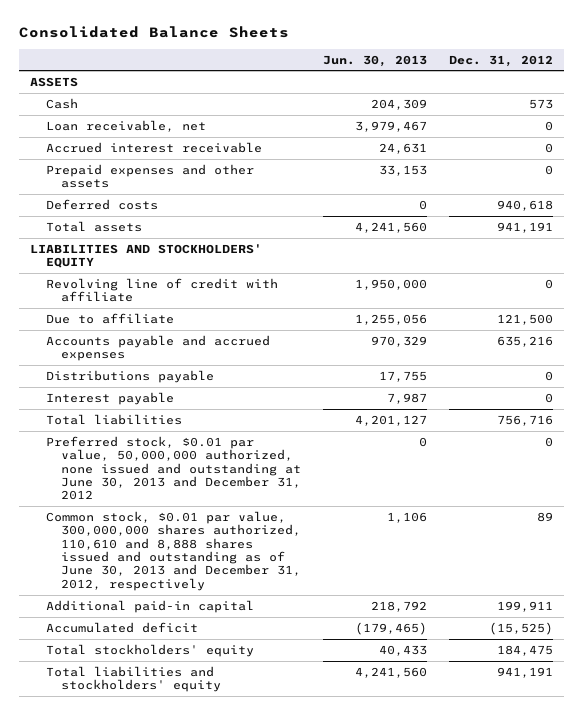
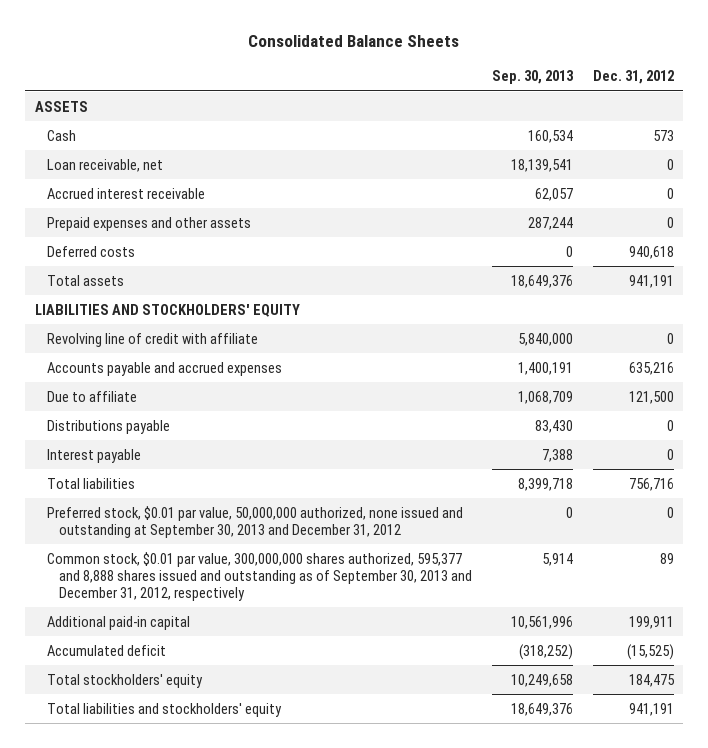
[323,54,428,67] Jun. 30, 2013 -> none
none -> [491,70,574,85] Sep. 30, 2013
[45,312,174,324] Due to affiliate -> [46,390,137,402] Due to affiliate
[45,435,302,501] Preferred stock, $0.01 par value, 50,000,000 authorized, none issued and outstanding at June 30, 2013 and December 31, 2012 -> [46,505,463,538] Preferred stock, $0.01 par value, 50,000,000 authorized, none issued and outstanding at September 30, 2013 and December 31, 2012
[45,510,302,591] Common stock, $0.01 par value, 300,000,000 shares authorized, 110,610 and 8,888 shares issued and outstanding as of June 30, 2013 and December 31, 2012, respectively -> [46,551,473,601] Common stock, $0.01 par value, 300,000,000 shares authorized, 595,377 and 8,888 shares issued and outstanding as of September 30, 2013 and December 31, 2012, respectively

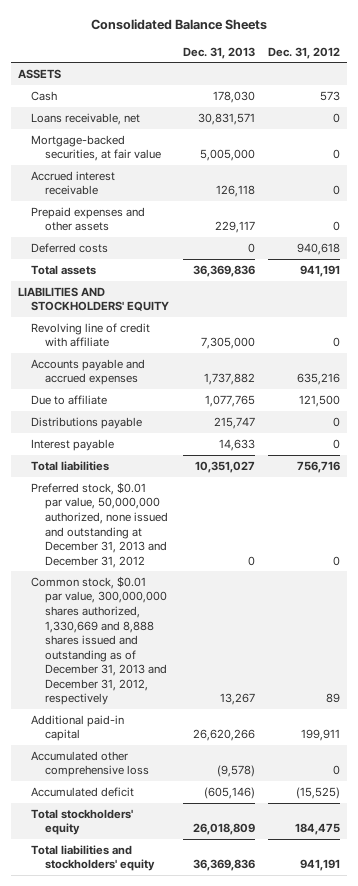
[491,70,574,85] Sep. 30, 2013 -> none
none -> [182,46,255,59] Dec. 31, 2013
[46,158,163,172] Loan receivable, net -> [31,112,141,125] Loans receivable, net
none -> [31,134,161,162] Mortgage-backed securities, at fair value
[46,505,463,538] Preferred stock, $0.01 par value, 50,000,000 authorized, none issued and outstanding at September 30, 2013 and December 31, 2012 -> [31,481,168,568] Preferred stock, $0.01 par value, 50,000,000 authorized, none issued and outstanding at December 31, 2013 and December 31, 2012
[46,551,473,601] Common stock, $0.01 par value, 300,000,000 shares authorized, 595,377 and 8,888 shares issued and outstanding as of September 30, 2013 and December 31, 2012, respectively -> [31,575,167,706] Common stock, $0.01 par value, 300,000,000 shares authorized, 1,330,669 and 8,888 shares issued and outstanding as of December 31, 2013 and December 31, 2012, respectively
none -> [31,750,149,778] Accumulated other comprehensive loss

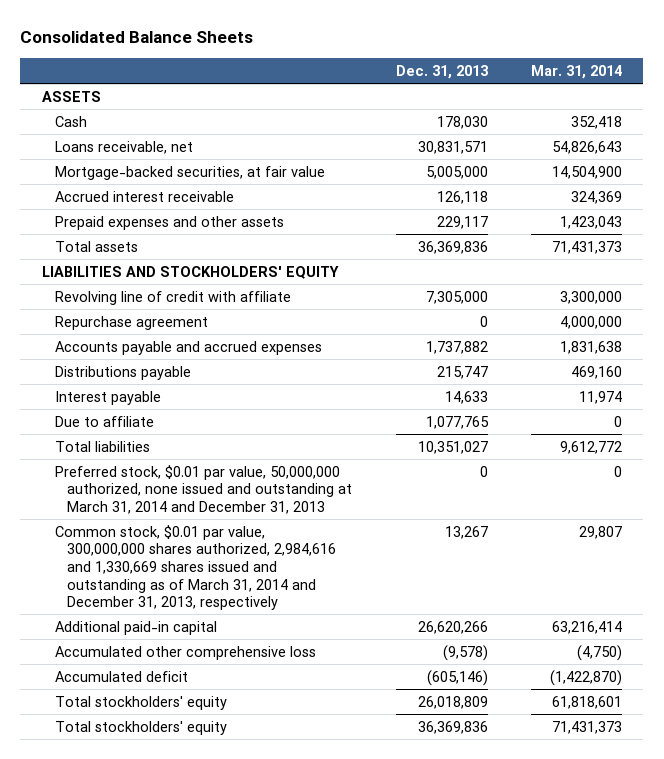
[268,46,341,59] Dec. 31, 2012 -> none
none -> [530,64,622,79] Mar. 31, 2014
[31,242,109,253] Deferred costs -> none
none -> [54,315,208,330] Repurchase agreement
[31,394,108,405] Due to affiliate -> [54,415,154,427] Due to affiliate
[31,481,168,568] Preferred stock, $0.01 par value, 50,000,000 authorized, none issued and outstanding at December 31, 2013 and December 31, 2012 -> [54,464,353,514] Preferred stock, $0.01 par value, 50,000,000 authorized, none issued and outstanding at March 31, 2014 and December 31, 2013
[31,575,167,706] Common stock, $0.01 par value, 300,000,000 shares authorized, 1,330,669 and 8,888 shares issued and outstanding as of December 31, 2013 and December 31, 2012, respectively -> [54,524,337,611] Common stock, $0.01 par value, 300,000,000 shares authorized, 2,984,616 and 1,330,669 shares issued and outstanding as of March 31, 2014 and December 31, 2013, respectively
[31,844,155,872] Total liabilities and stockholders' equity -> [54,720,227,735] Total stockholders' equity

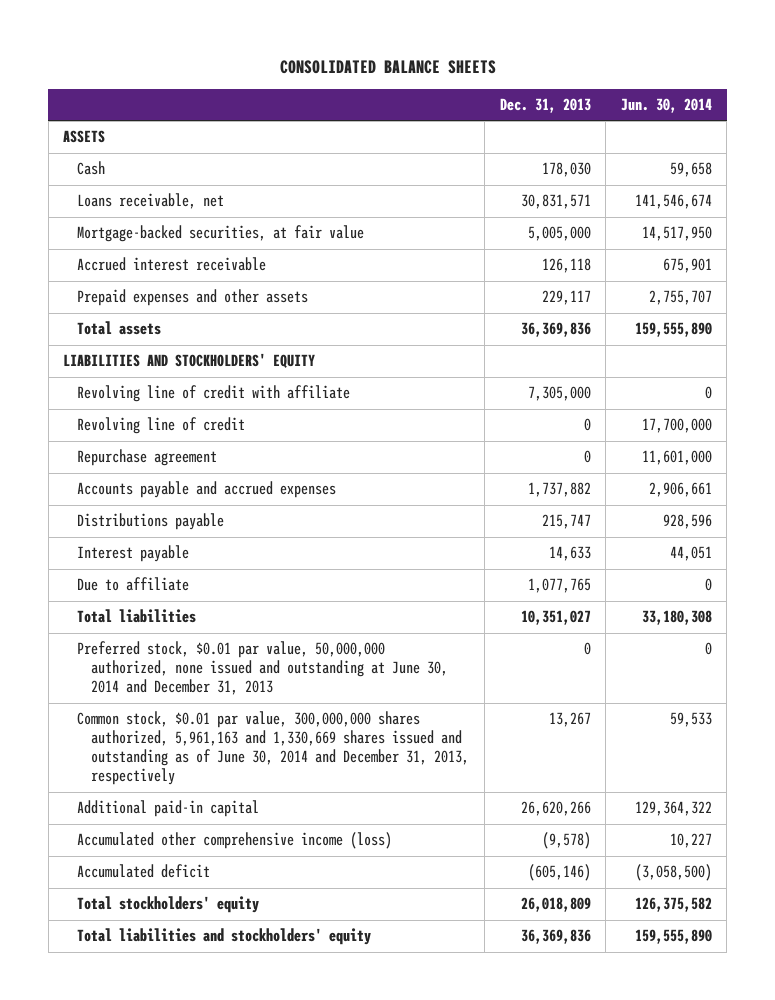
[20,31,254,44] Consolidated Balance Sheets -> [279,59,496,74] CONSOLIDATED BALANCE SHEETS
[530,64,622,79] Mar. 31, 2014 -> none
none -> [620,97,712,113] Jun. 30, 2014
none -> [77,417,246,435] Revolving line of credit
[54,464,353,514] Preferred stock, $0.01 par value, 50,000,000 authorized, none issued and outstanding at March 31, 2014 and December 31, 2013 -> [77,641,449,696] Preferred stock, $0.01 par value, 50,000,000 authorized, none issued and outstanding at June 30, 2014 and December 31, 2013
[54,524,337,611] Common stock, $0.01 par value, 300,000,000 shares authorized, 2,984,616 and 1,330,669 shares issued and outstanding as of March 31, 2014 and December 31, 2013, respectively -> [77,711,470,786] Common stock, $0.01 par value, 300,000,000 shares authorized, 5,961,163 and 1,330,669 shares issued and outstanding as of June 30, 2014 and December 31, 2013, respectively
[54,645,316,660] Accumulated other comprehensive loss -> [77,832,393,850] Accumulated other comprehensive income (loss)
[54,720,227,735] Total stockholders' equity -> [77,928,372,946] Total liabilities and stockholders' equity

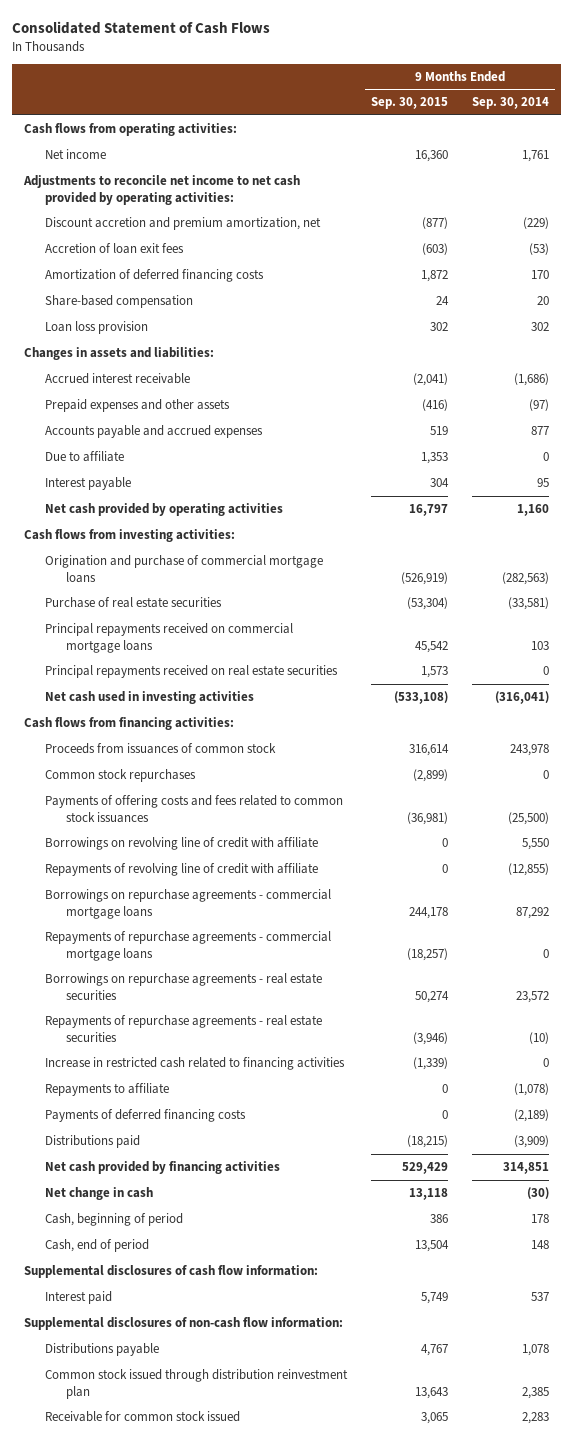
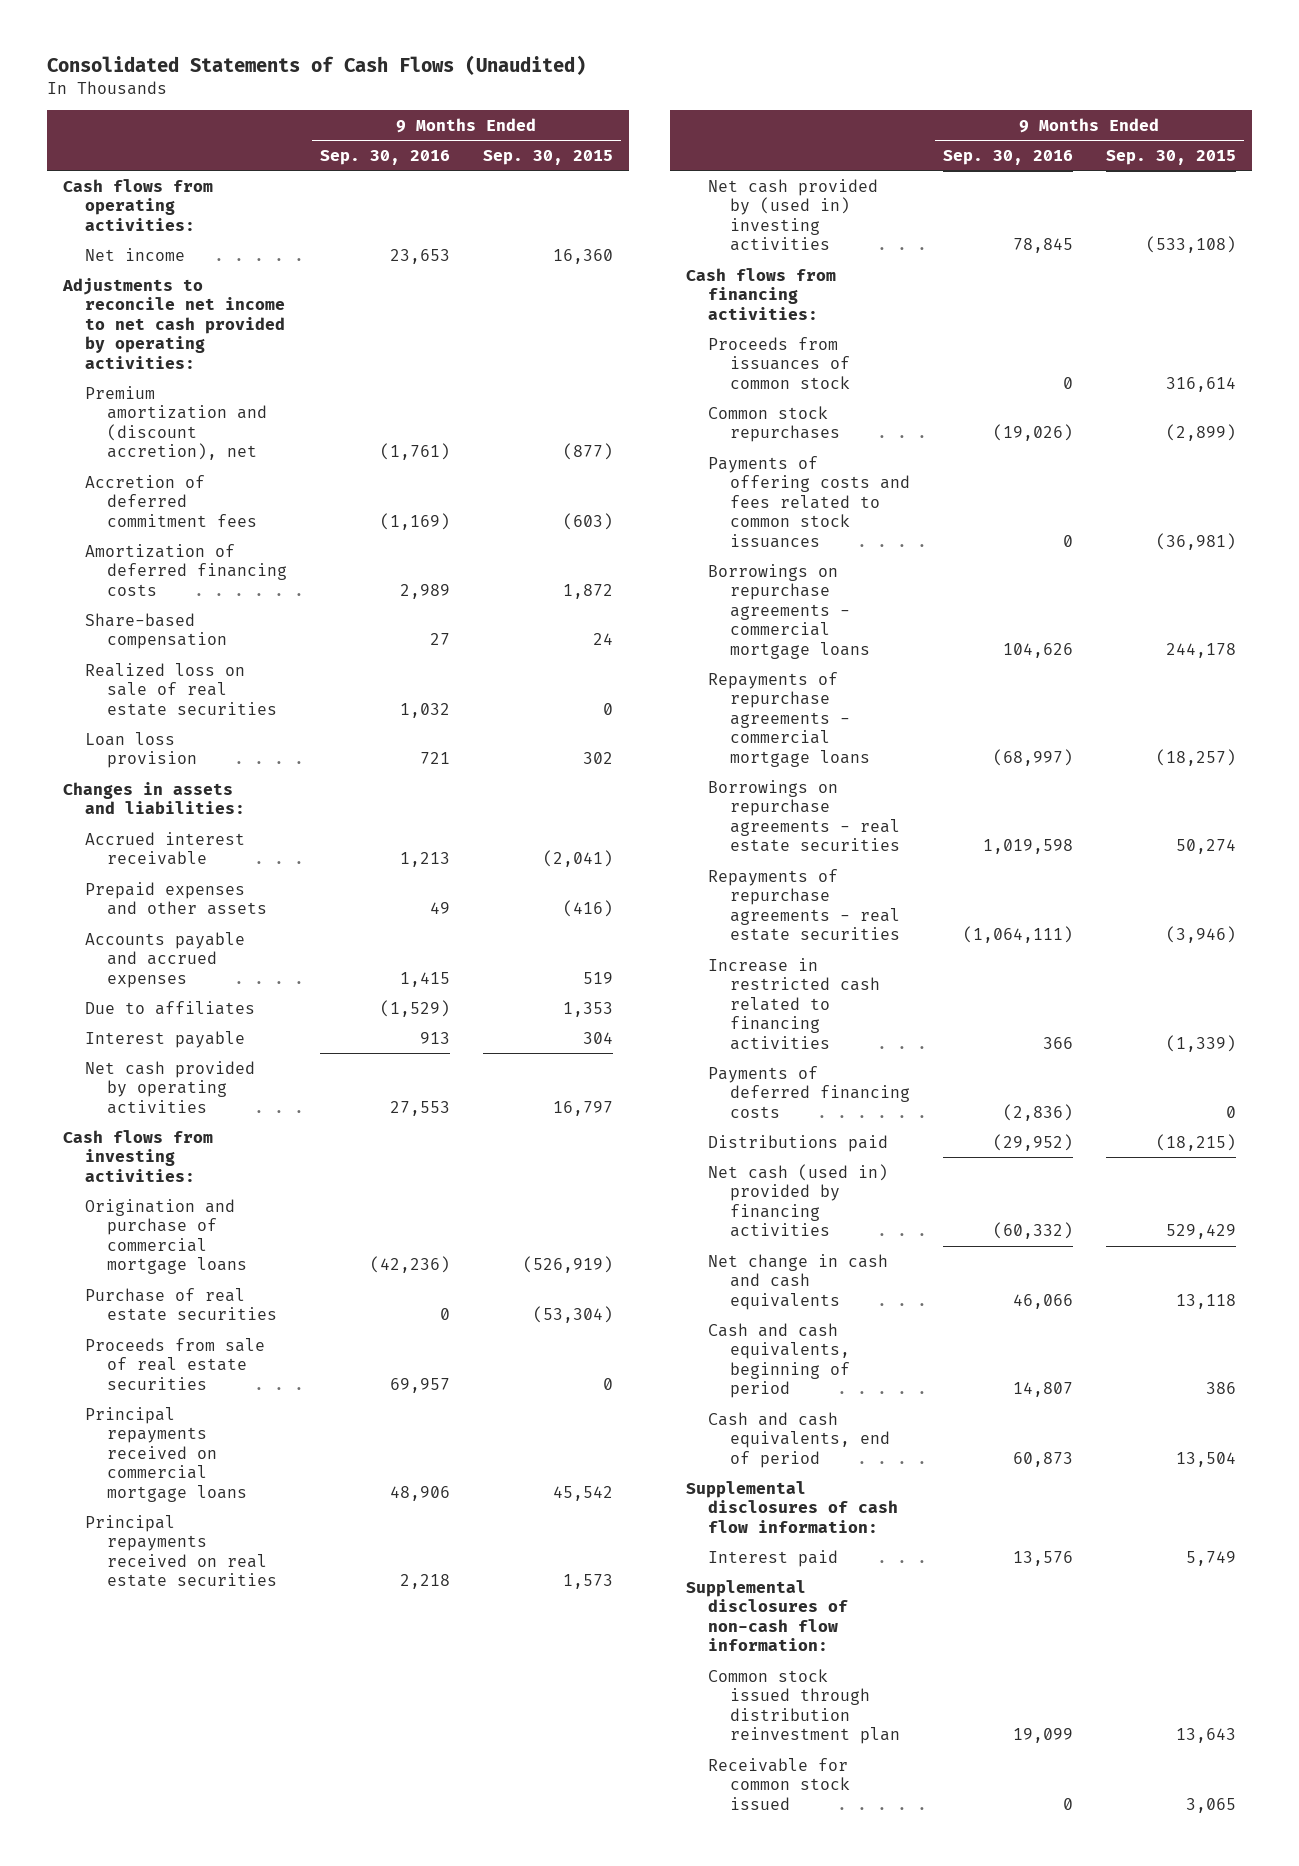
[12,20,271,34] Consolidated Statement of Cash Flows -> [46,54,586,75] Consolidated Statements of Cash Flows (Unaudited)
[471,97,549,110] Sep. 30, 2014 -> none
none -> [320,149,451,165] Sep. 30, 2016
[44,217,321,231] Discount accretion and premium amortization, net -> [85,385,268,461] Premium amortization and (discount accretion), net
[44,243,184,255] Accretion of loan exit fees -> [85,474,258,527] Accretion of deferred commitment fees
none -> [85,662,278,716] Realized loss on sale of real estate securities
[44,451,124,463] Due to affiliate -> [85,1000,256,1015] Due to affiliates
none -> [85,1337,266,1390] Proceeds from sale of real estate securities
[44,691,254,705] Net cash used in investing activities -> [708,178,879,252] Net cash provided by (used in) investing activities
[44,837,318,851] Borrowings on revolving line of credit with affiliate -> none
[44,863,318,877] Repayments of revolving line of credit with affiliate -> none
[44,1083,169,1097] Repayments to affiliate -> none
[44,1161,280,1175] Net cash provided by financing activities -> [708,1163,889,1238] Net cash (used in) provided by financing activities
[44,1187,153,1201] Net change in cash -> [708,1253,889,1310] Net change in cash and cash equivalents
[44,1213,183,1227] Cash, beginning of period -> [708,1322,851,1399] Cash and cash equivalents, beginning of period
[44,1239,149,1253] Cash, end of period -> [708,1411,891,1468] Cash and cash equivalents, end of period
[44,1343,159,1357] Distributions payable -> none

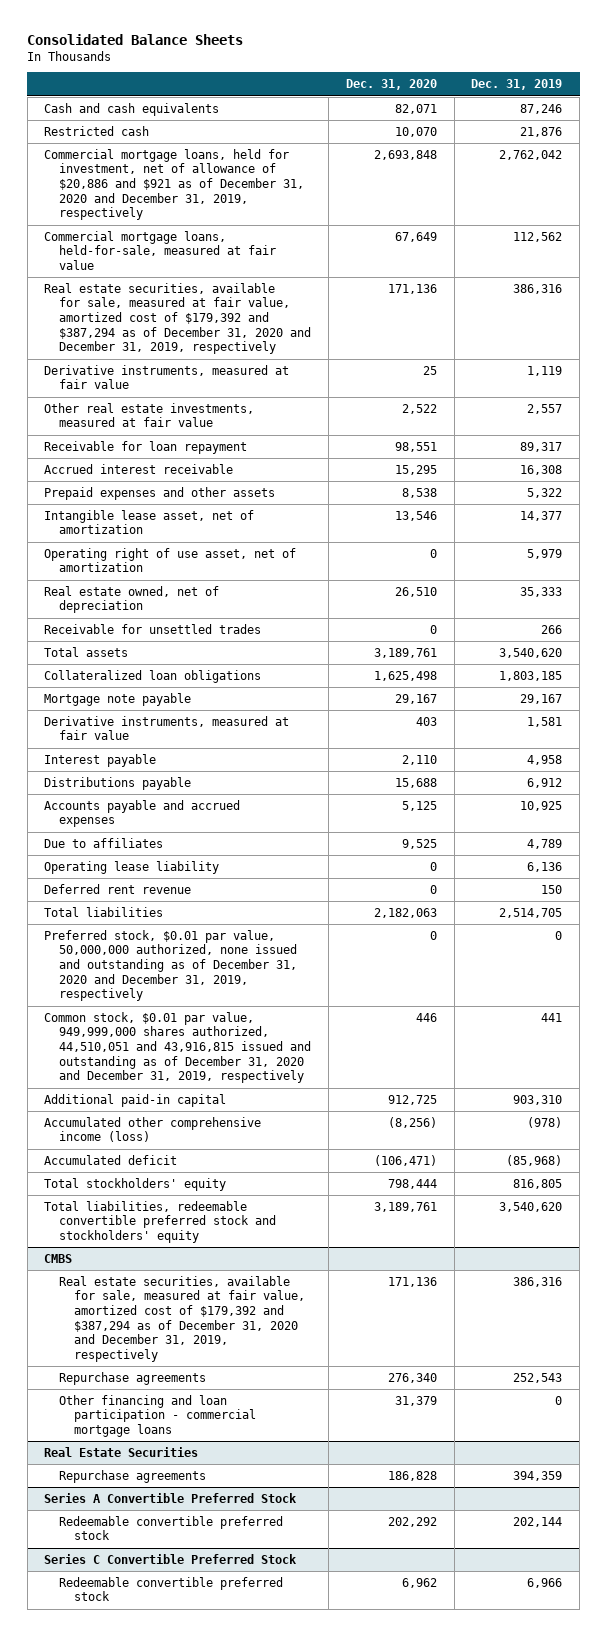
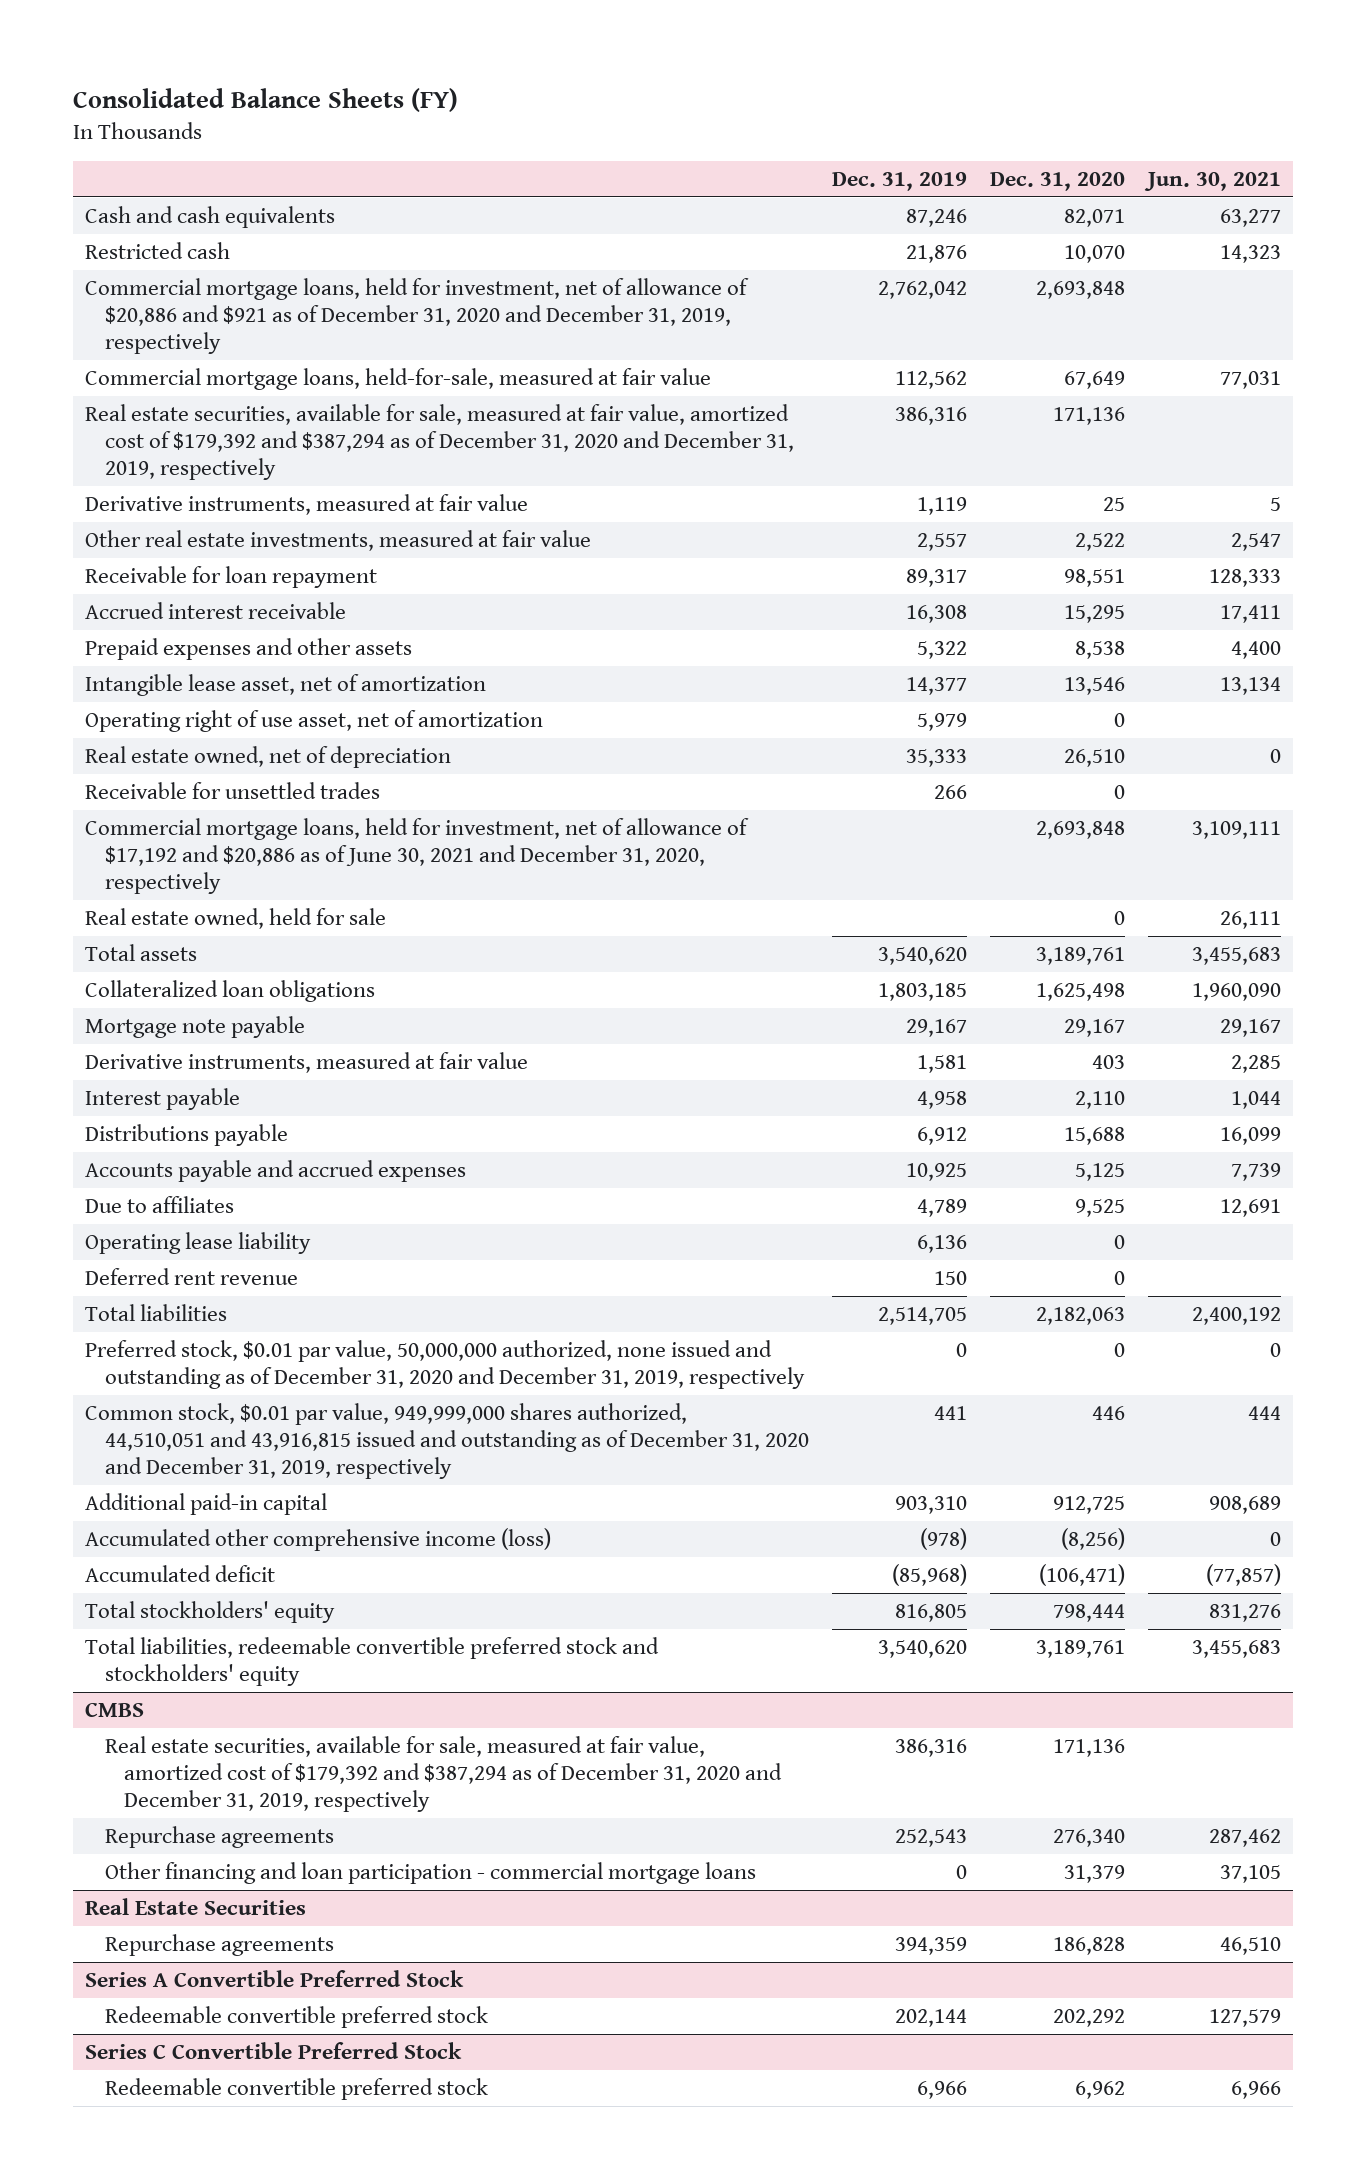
[27,34,244,46] Consolidated Balance Sheets -> [73,88,459,113] Consolidated Balance Sheets (FY)
none -> [1144,172,1282,192] Jun. 30, 2021
none -> [84,817,749,895] Commercial mortgage loans, held for investment, net of allowance of $17,192 and $20,886 as of June 30, 2021 and December 31, 2020, respectively
none -> [84,907,386,929] Real estate owned, held for sale

